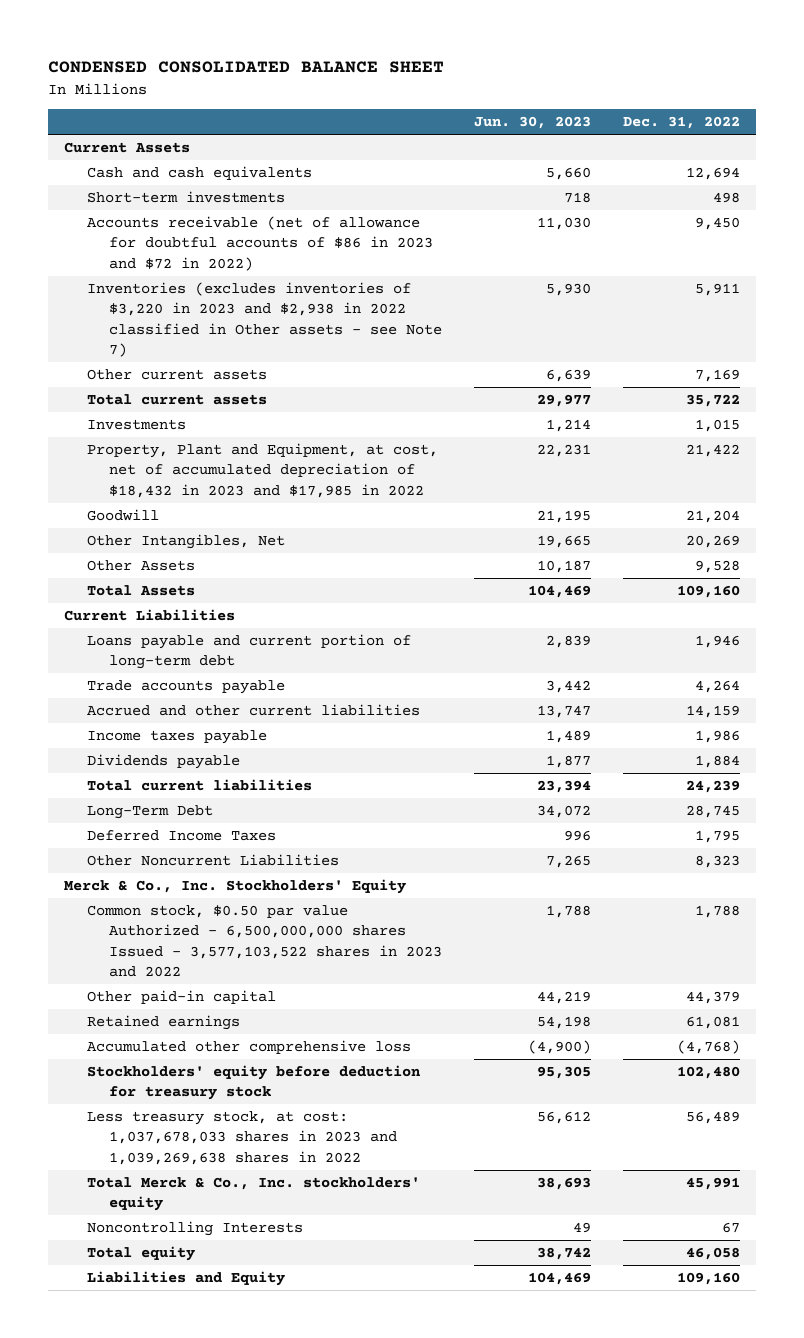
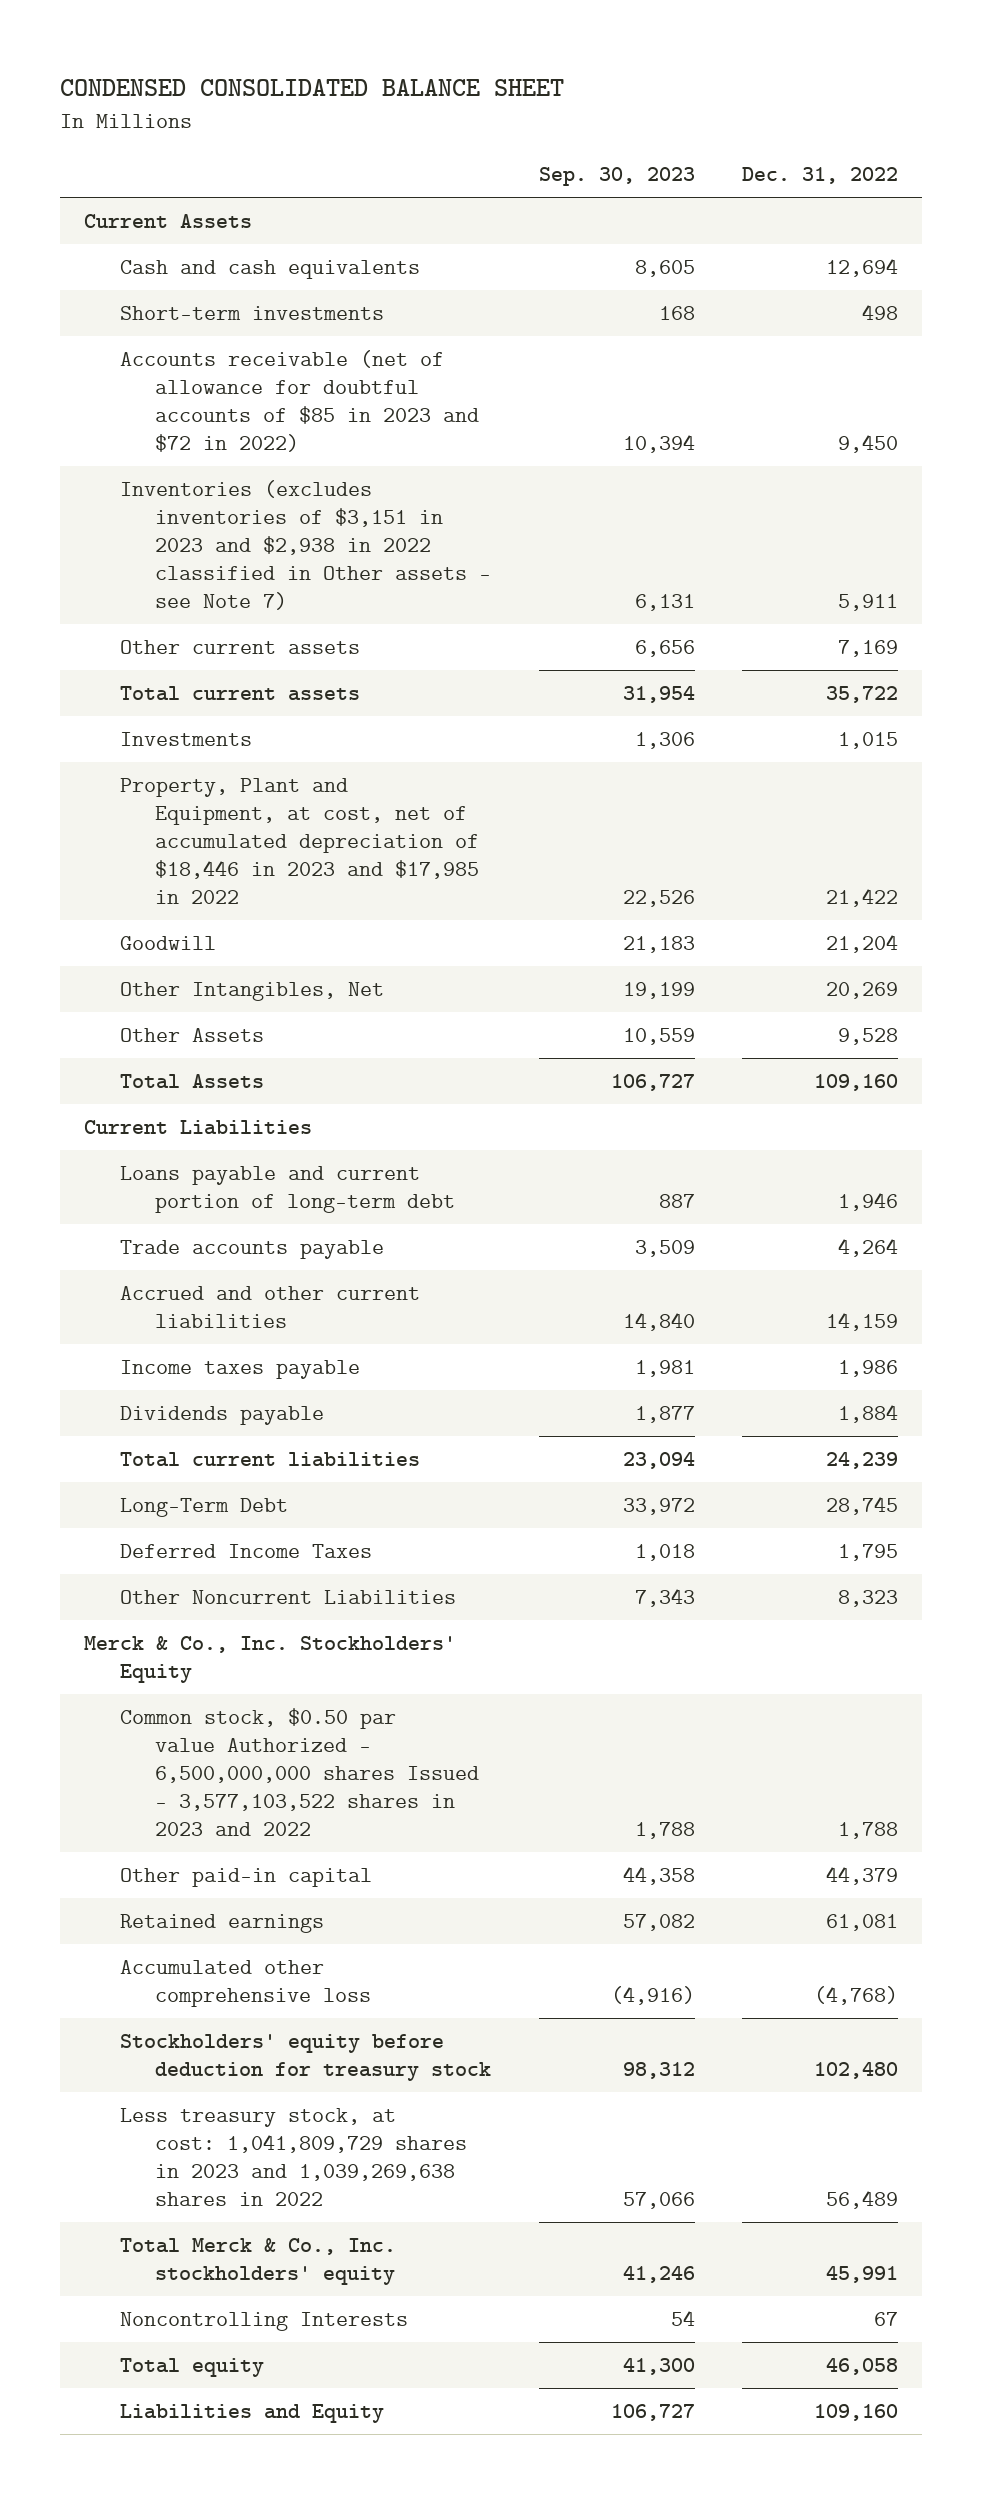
[473,116,591,130] Jun. 30, 2023 -> none
none -> [538,166,695,186] Sep. 30, 2023
[86,216,433,271] Accounts receivable (net of allowance for doubtful accounts of $86 in 2023 and $72 in 2022) -> [119,350,479,453] Accounts receivable (net of allowance for doubtful accounts of $85 in 2023 and $72 in 2022)
[86,282,442,357] Inventories (excludes inventories of $3,220 in 2023 and $2,938 in 2022 classified in Other assets - see Note 7) -> [119,480,491,611] Inventories (excludes inventories of $3,151 in 2023 and $2,938 in 2022 classified in Other assets - see Note 7)
[86,443,438,498] Property, Plant and Equipment, at cost, net of accumulated depreciation of $18,432 in 2023 and $17,985 in 2022 -> [119,778,479,905] Property, Plant and Equipment, at cost, net of accumulated depreciation of $18,446 in 2023 and $17,985 in 2022
[86,1111,397,1165] Less treasury stock, at cost: 1,037,678,033 shares in 2023 and 1,039,269,638 shares in 2022 -> [119,2108,467,2207] Less treasury stock, at cost: 1,041,809,729 shares in 2023 and 1,039,269,638 shares in 2022

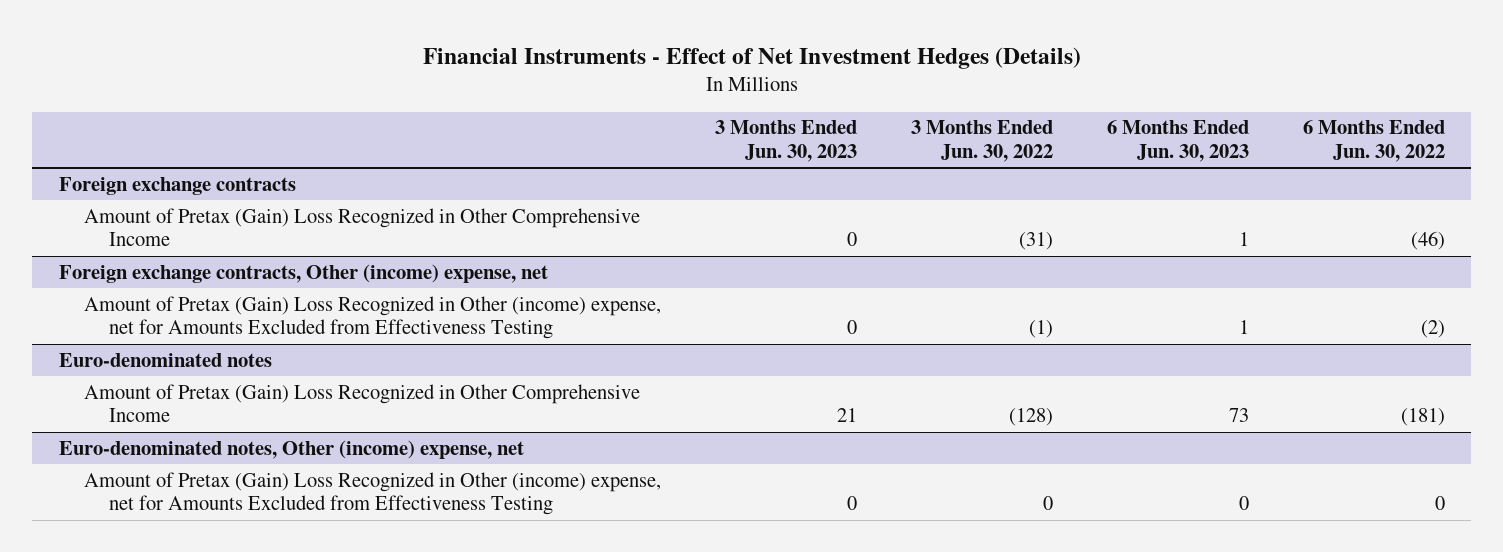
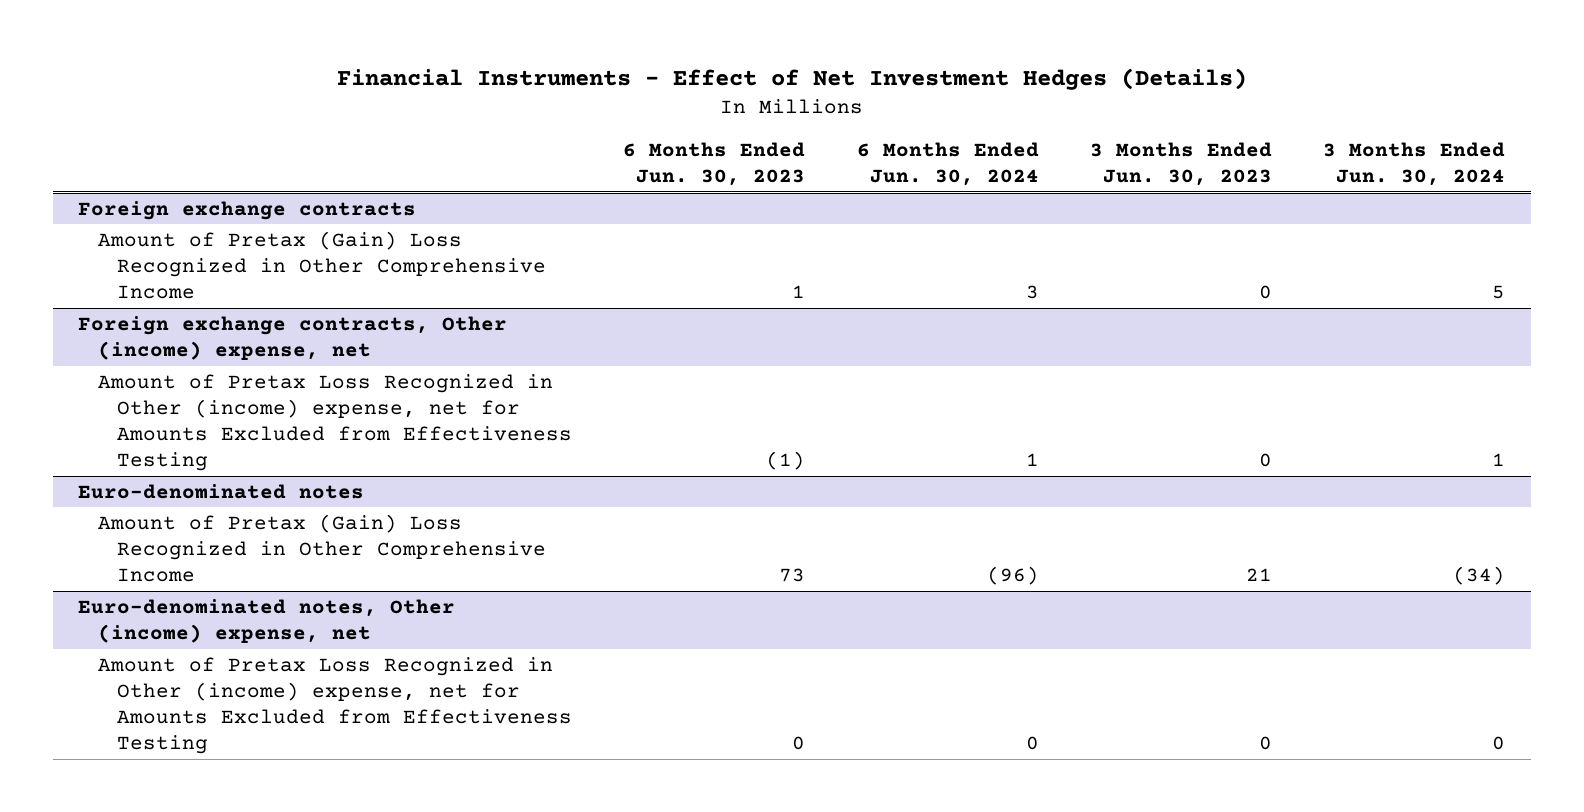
[910,120,1053,163] 3 Months Ended Jun. 30, 2022 -> none
[1302,120,1445,163] 6 Months Ended Jun. 30, 2022 -> none
none -> [856,141,1039,186] 6 Months Ended Jun. 30, 2024
none -> [1323,141,1506,186] 3 Months Ended Jun. 30, 2024
[84,295,662,340] Amount of Pretax (Gain) Loss Recognized in Other (income) expense, net for Amounts Excluded from Effectiveness Testing -> [97,373,572,472] Amount of Pretax Loss Recognized in Other (income) expense, net for Amounts Excluded from Effectiveness Testing
[1238,320,1249,335] 1 -> [766,451,806,471] (1)
[84,471,662,516] Amount of Pretax (Gain) Loss Recognized in Other (income) expense, net for Amounts Excluded from Effectiveness Testing -> [97,656,572,755] Amount of Pretax Loss Recognized in Other (income) expense, net for Amounts Excluded from Effectiveness Testing

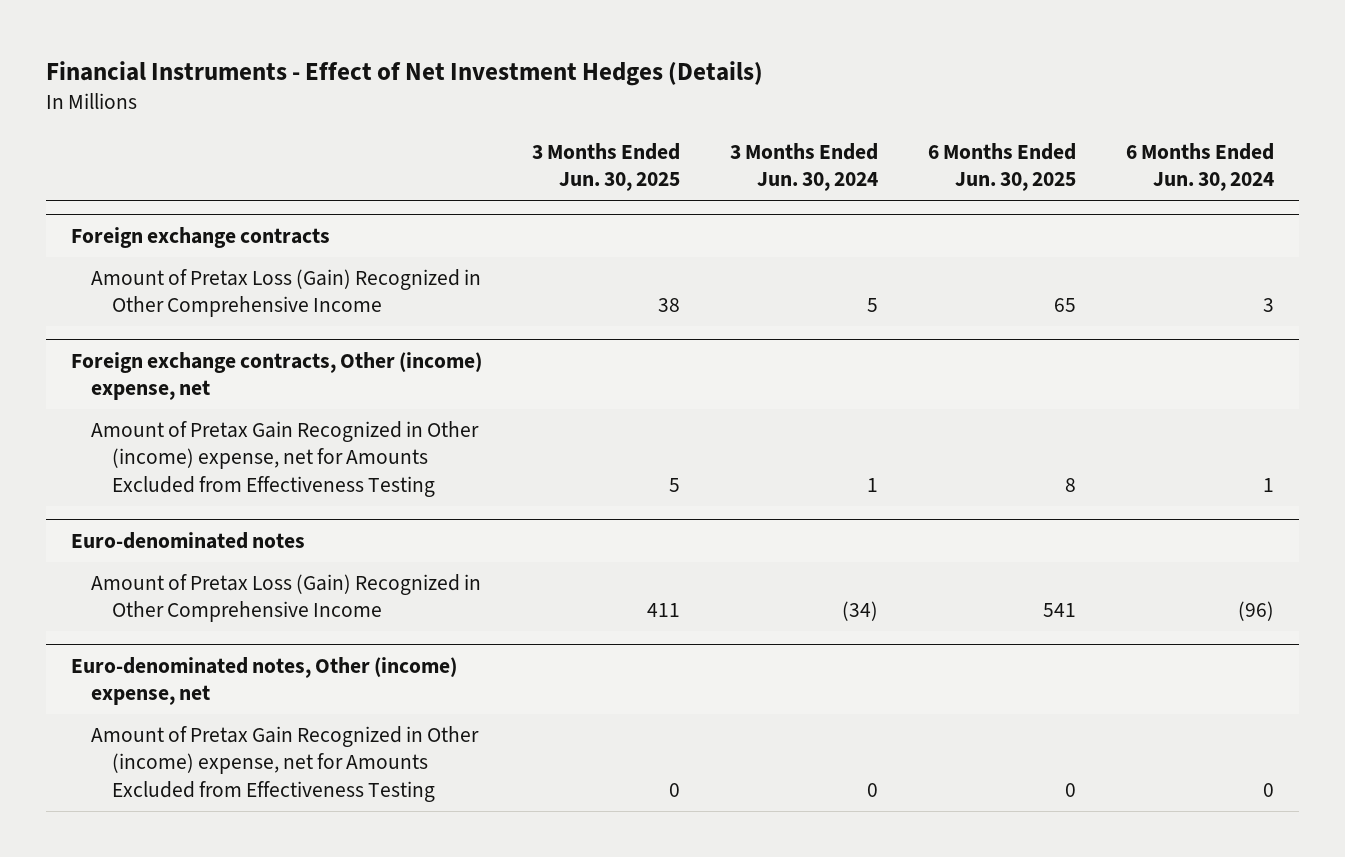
[623,141,806,186] 6 Months Ended Jun. 30, 2023 -> none
[1090,141,1273,186] 3 Months Ended Jun. 30, 2023 -> none
none -> [532,143,681,192] 3 Months Ended Jun. 30, 2025
none -> [927,143,1076,192] 6 Months Ended Jun. 30, 2025
[97,230,546,300] Amount of Pretax (Gain) Loss Recognized in Other Comprehensive Income -> [91,269,482,318] Amount of Pretax Loss (Gain) Recognized in Other Comprehensive Income
[97,373,572,472] Amount of Pretax Loss Recognized in Other (income) expense, net for Amounts Excluded from Effectiveness Testing -> [91,421,480,497] Amount of Pretax Gain Recognized in Other (income) expense, net for Amounts Excluded from Effectiveness Testing
[97,513,546,583] Amount of Pretax (Gain) Loss Recognized in Other Comprehensive Income -> [91,574,482,623] Amount of Pretax Loss (Gain) Recognized in Other Comprehensive Income
[97,656,572,755] Amount of Pretax Loss Recognized in Other (income) expense, net for Amounts Excluded from Effectiveness Testing -> [91,726,480,802] Amount of Pretax Gain Recognized in Other (income) expense, net for Amounts Excluded from Effectiveness Testing

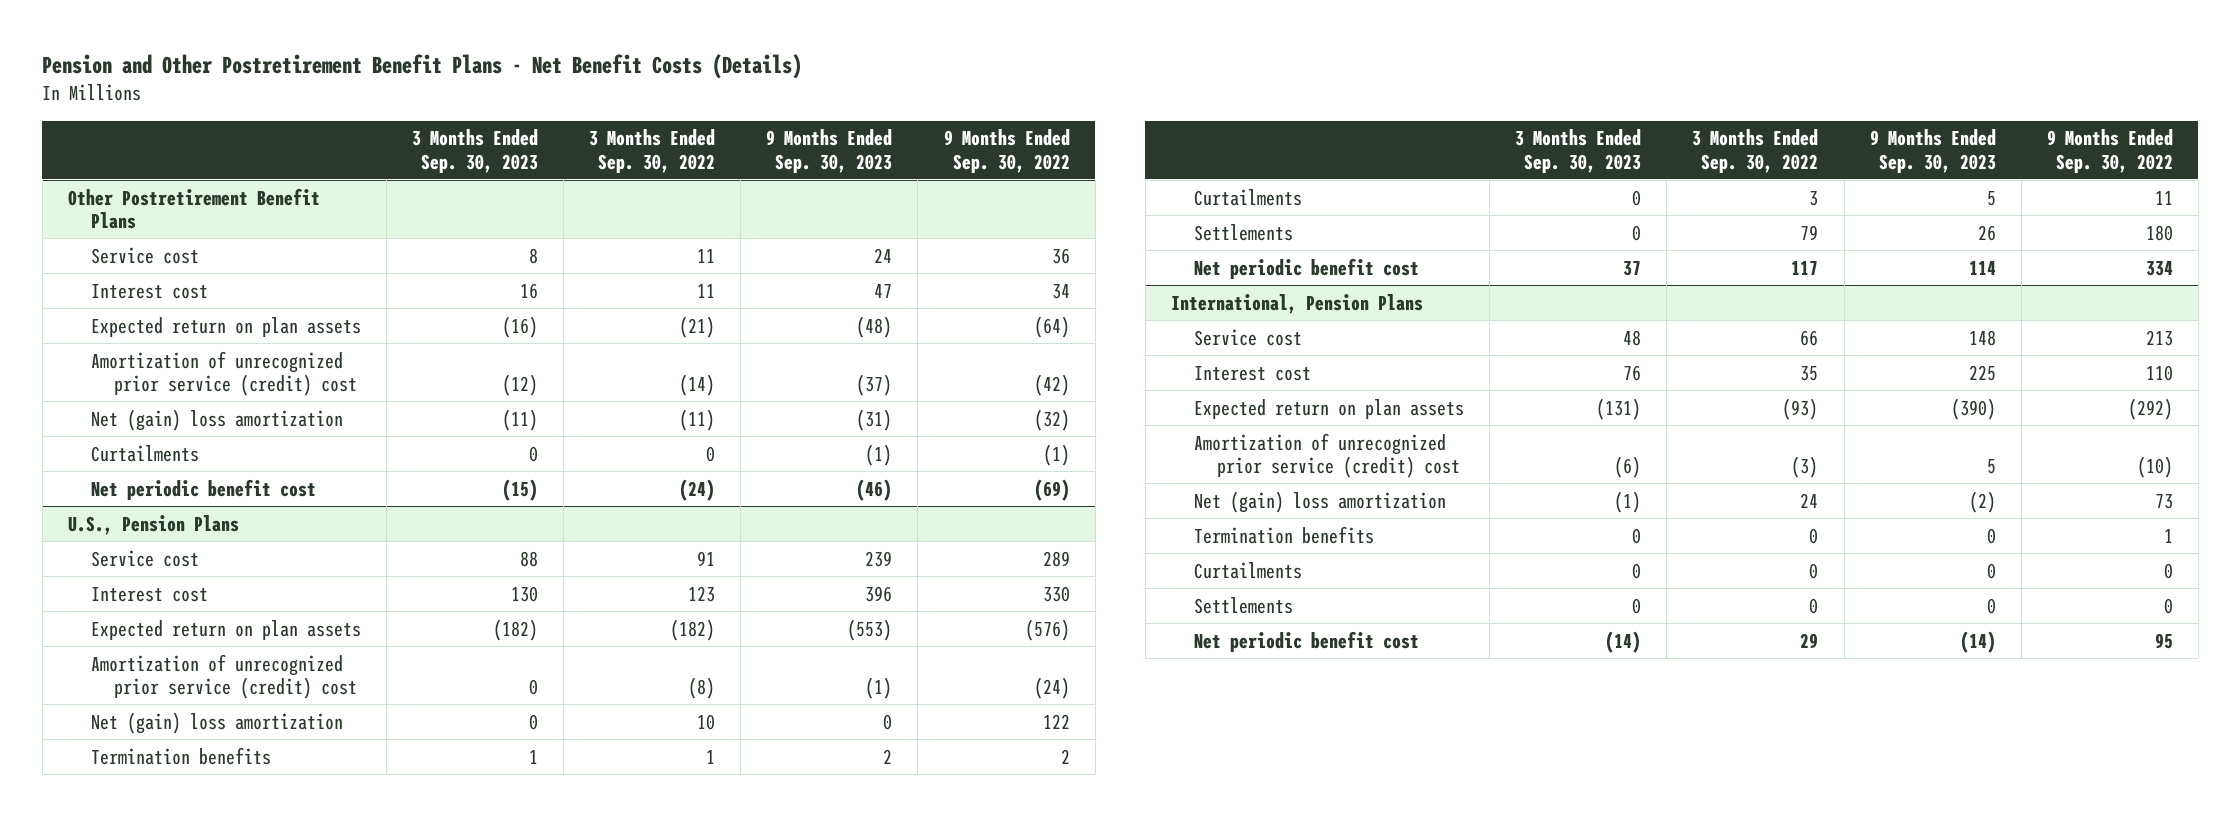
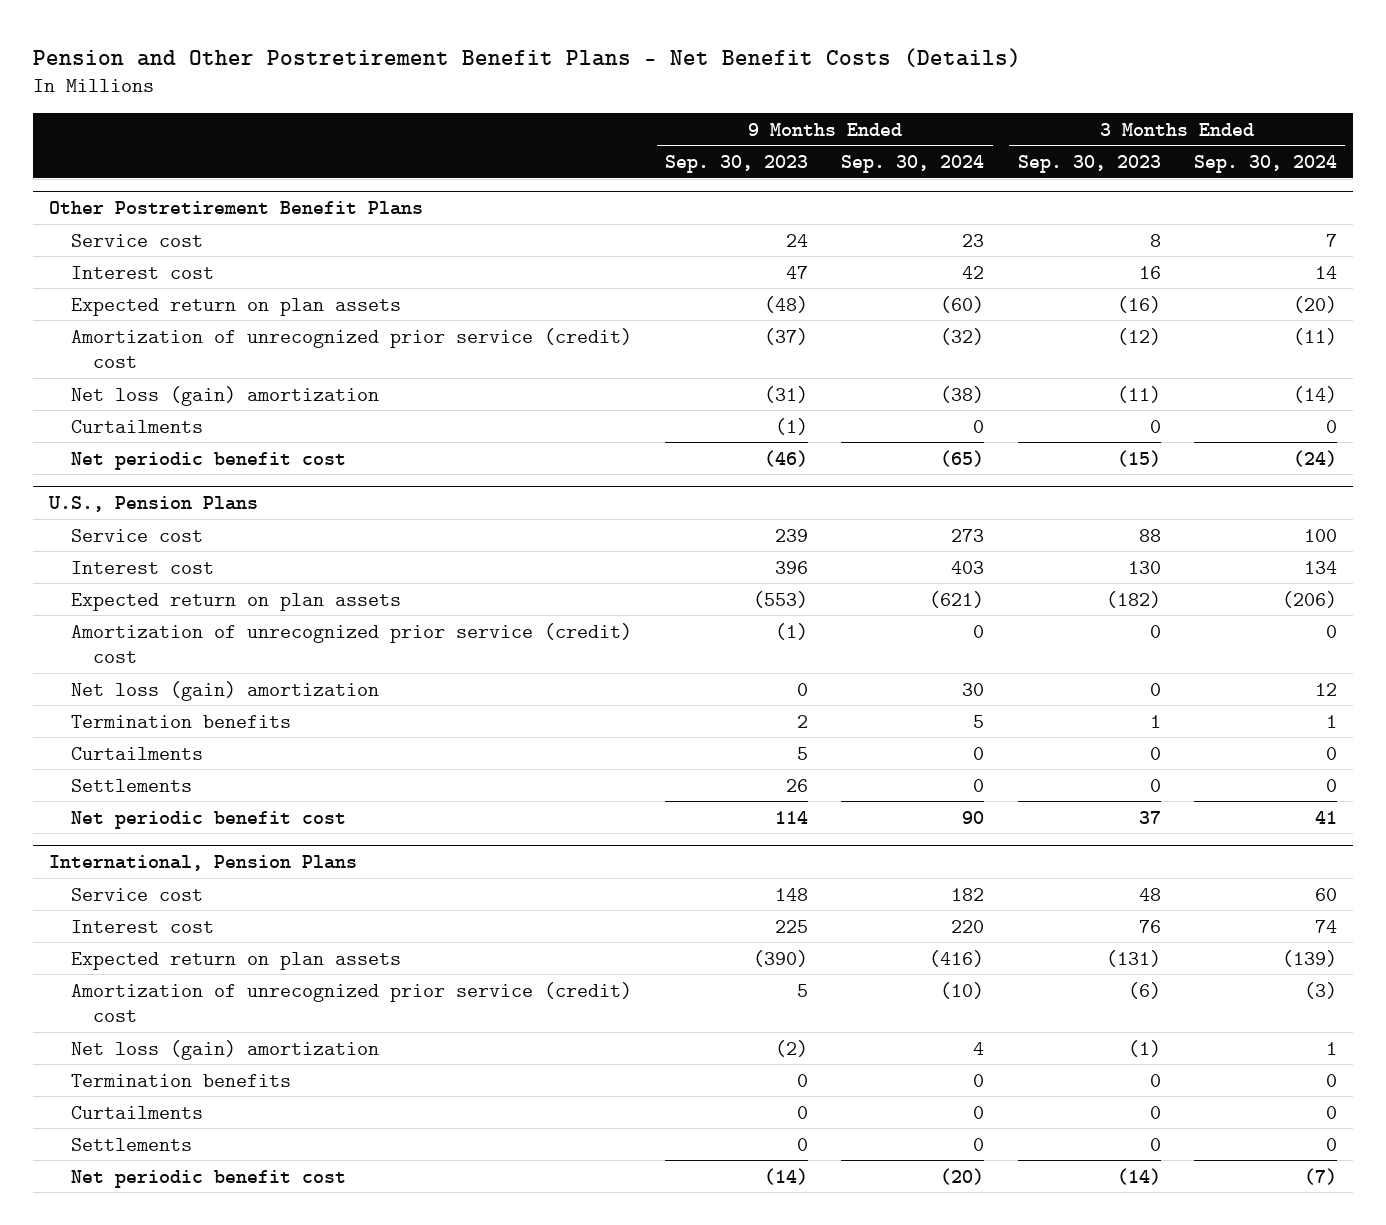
[589,129,716,173] 3 Months Ended Sep. 30, 2022 -> none
[943,129,1070,173] 9 Months Ended Sep. 30, 2022 -> none
none -> [841,154,985,173] Sep. 30, 2024
none -> [1193,154,1337,173] Sep. 30, 2024
[90,408,343,431] Net (gain) loss amortization -> [70,385,379,406] Net loss (gain) amortization
[90,711,343,734] Net (gain) loss amortization -> [70,680,379,701] Net loss (gain) amortization
[1194,490,1447,513] Net (gain) loss amortization -> [70,1039,379,1060] Net loss (gain) amortization

